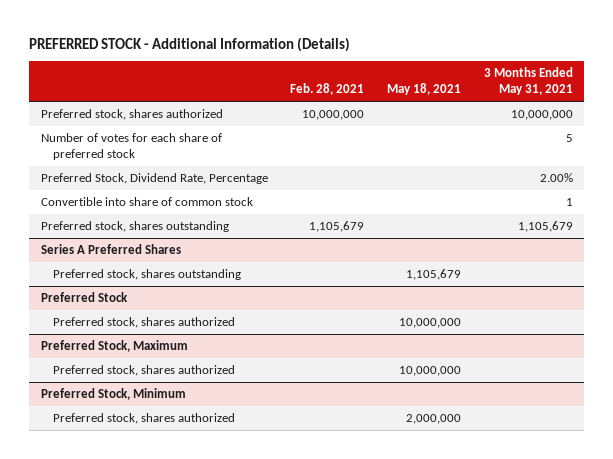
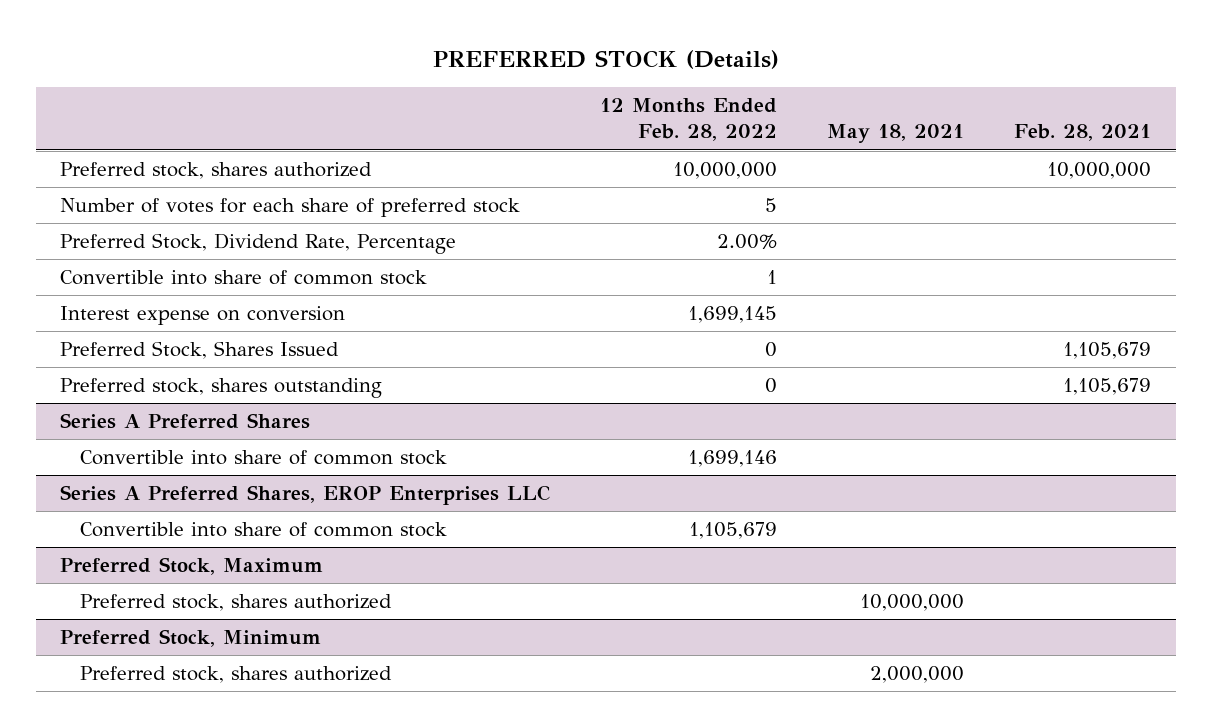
[29,36,351,52] PREFERRED STOCK - Additional Information (Details) -> [432,49,779,69] PREFERRED STOCK (Details)
[483,67,573,96] 3 Months Ended May 31, 2021 -> none
none -> [600,98,778,142] 12 Months Ended Feb. 28, 2022
none -> [60,306,346,326] Interest expense on conversion
none -> [60,341,340,360] Preferred Stock, Shares Issued
[52,268,241,280] Preferred stock, shares outstanding -> none
[40,291,128,302] Preferred Stock -> none
[52,316,235,328] Preferred stock, shares authorized -> none
none -> [80,450,448,466] Convertible into share of common stock
none -> [60,485,551,506] Series A Preferred Shares, EROP Enterprises LLC
none -> [80,522,448,538] Convertible into share of common stock

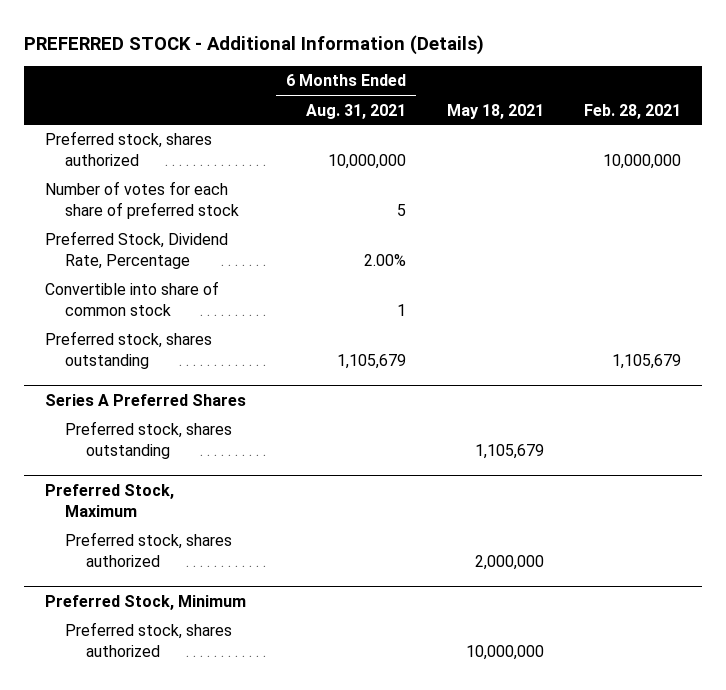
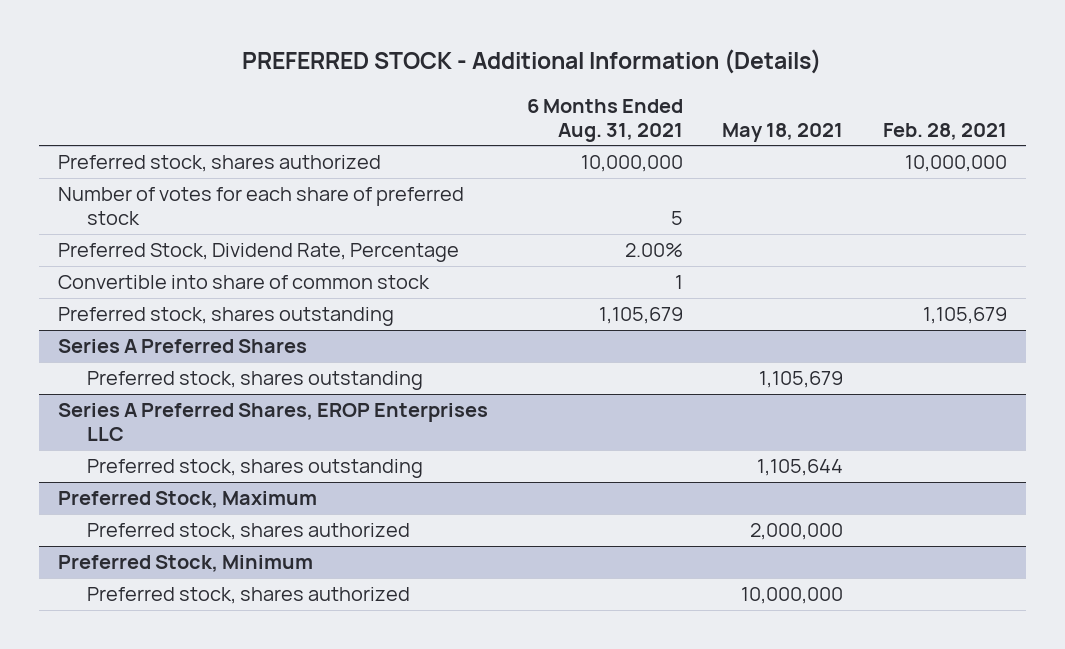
none -> [58,403,489,442] Series A Preferred Shares, EROP Enterprises LLC
none -> [87,459,424,479] Preferred stock, shares outstanding

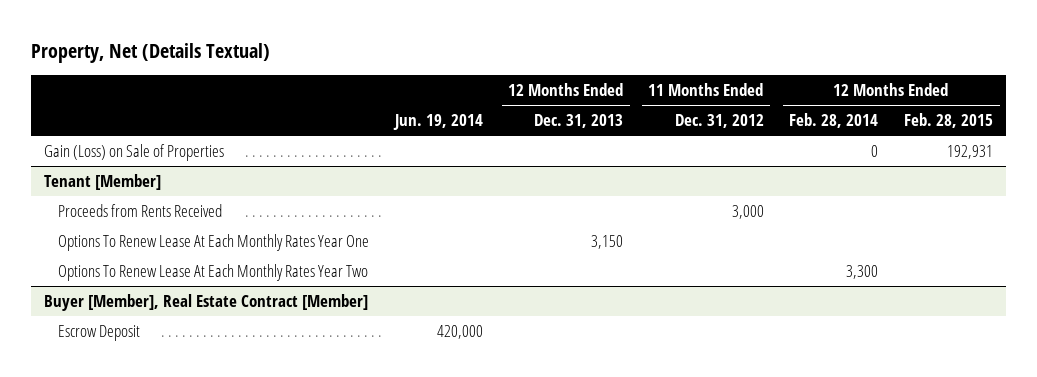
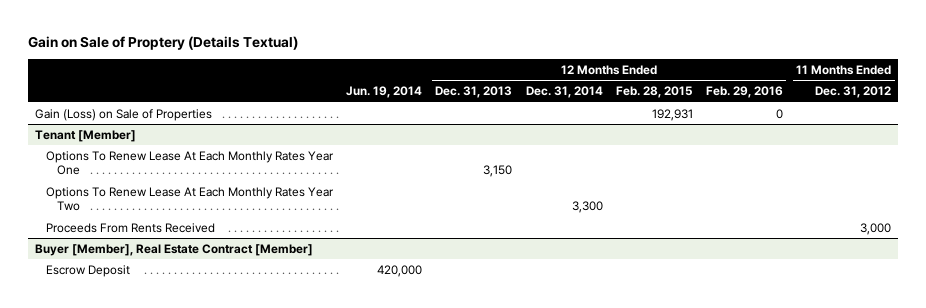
[31,42,271,63] Property, Net (Details Textual) -> [28,35,299,50] Gain on Sale of Proptery (Details Textual)
[789,113,879,129] Feb. 28, 2014 -> none
none -> [525,86,603,99] Dec. 31, 2014
none -> [706,86,784,99] Feb. 29, 2016
[57,204,222,218] Proceeds from Rents Received -> none
none -> [45,222,215,233] Proceeds From Rents Received

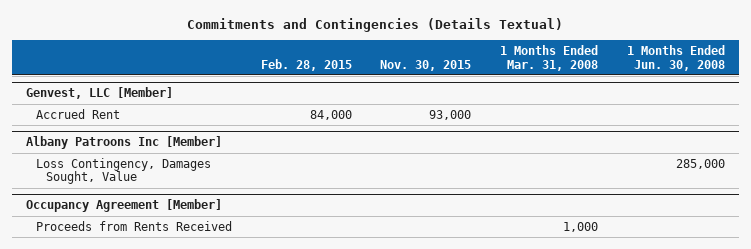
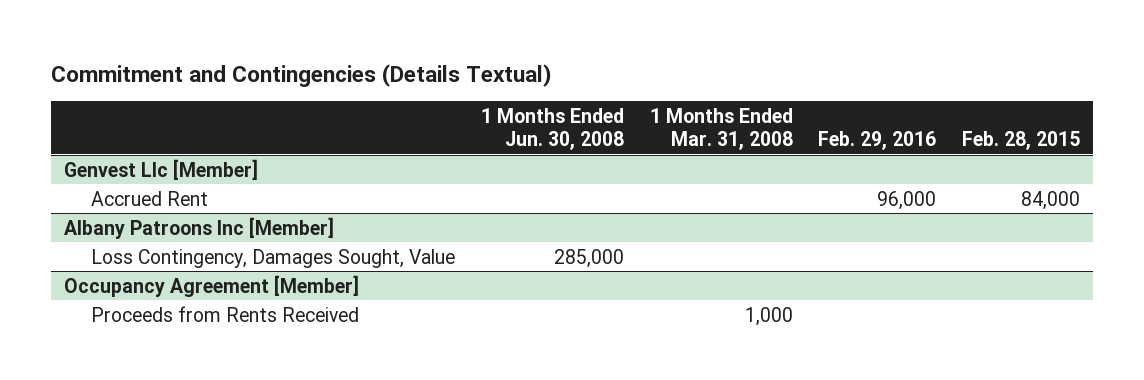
[187,18,564,33] Commitments and Contingencies (Details Textual) -> [51,63,553,87] Commitment and Contingencies (Details Textual)
[380,59,472,71] Nov. 30, 2015 -> none
none -> [818,131,937,151] Feb. 29, 2016
[25,87,173,100] Genvest, LLC [Member] -> [64,158,259,180] Genvest Llc [Member]

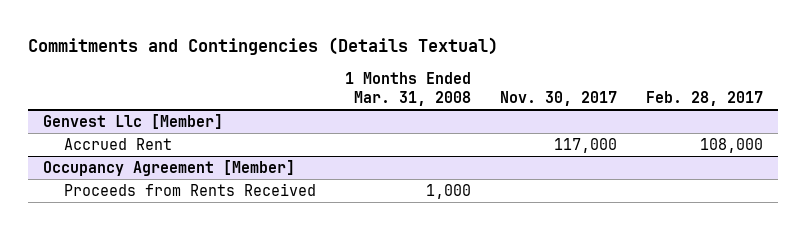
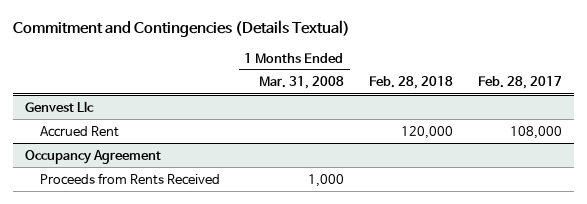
[28,36,499,55] Commitments and Contingencies (Details Textual) -> [12,19,350,37] Commitment and Contingencies (Details Textual)
[500,91,618,107] Nov. 30, 2017 -> none
none -> [368,76,453,90] Feb. 28, 2018
[43,114,224,130] Genvest Llc [Member] -> [25,100,95,112] Genvest Llc
[43,160,296,177] Occupancy Agreement [Member] -> [25,149,162,164] Occupancy Agreement

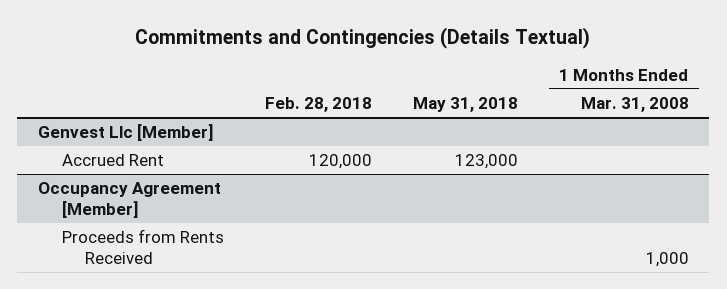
[12,19,350,37] Commitment and Contingencies (Details Textual) -> [135,26,591,49] Commitments and Contingencies (Details Textual)
[477,76,562,90] Feb. 28, 2017 -> none
none -> [413,97,519,113] May 31, 2018
[25,100,95,112] Genvest Llc -> [37,124,213,142] Genvest Llc [Member]
[25,149,162,164] Occupancy Agreement -> [37,182,221,219] Occupancy Agreement [Member]

